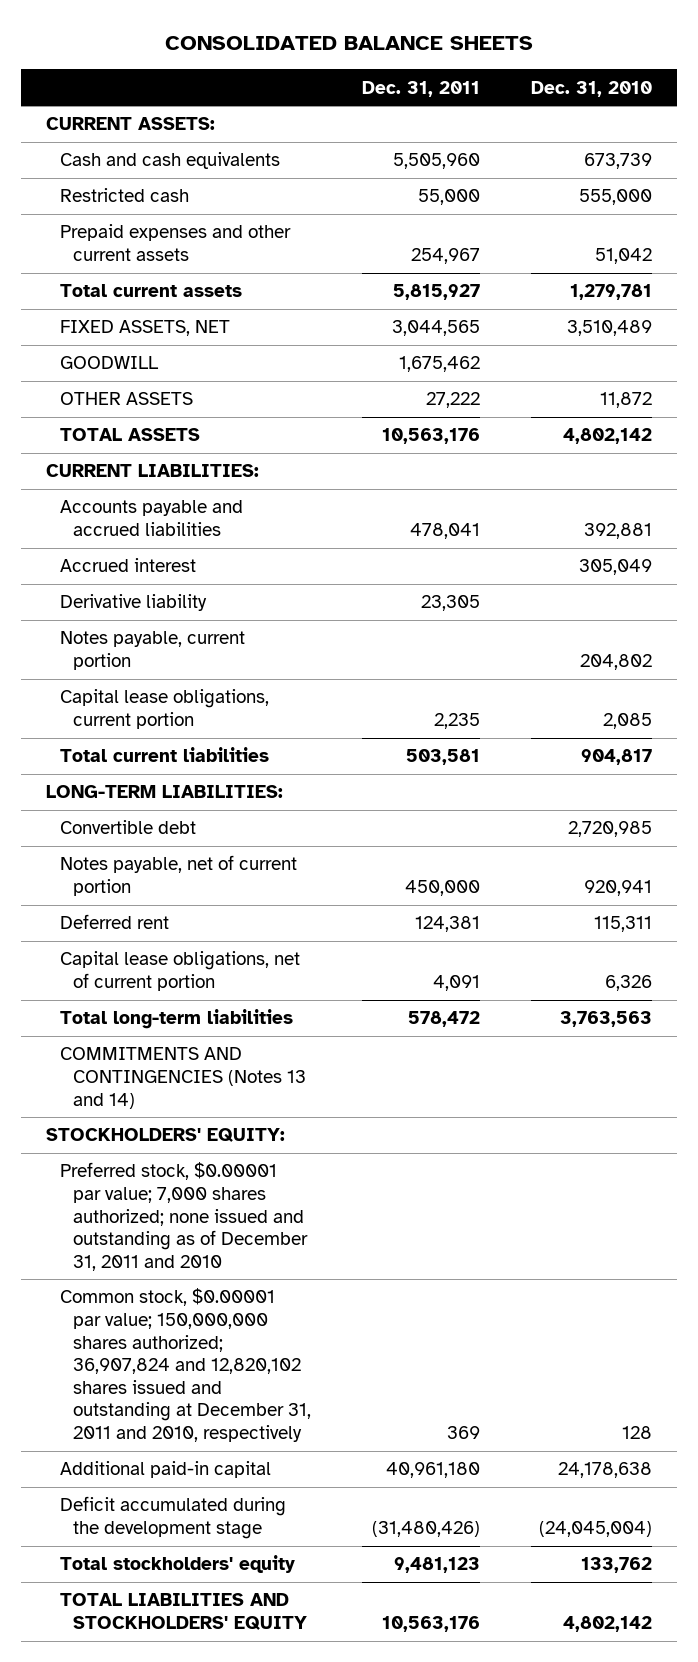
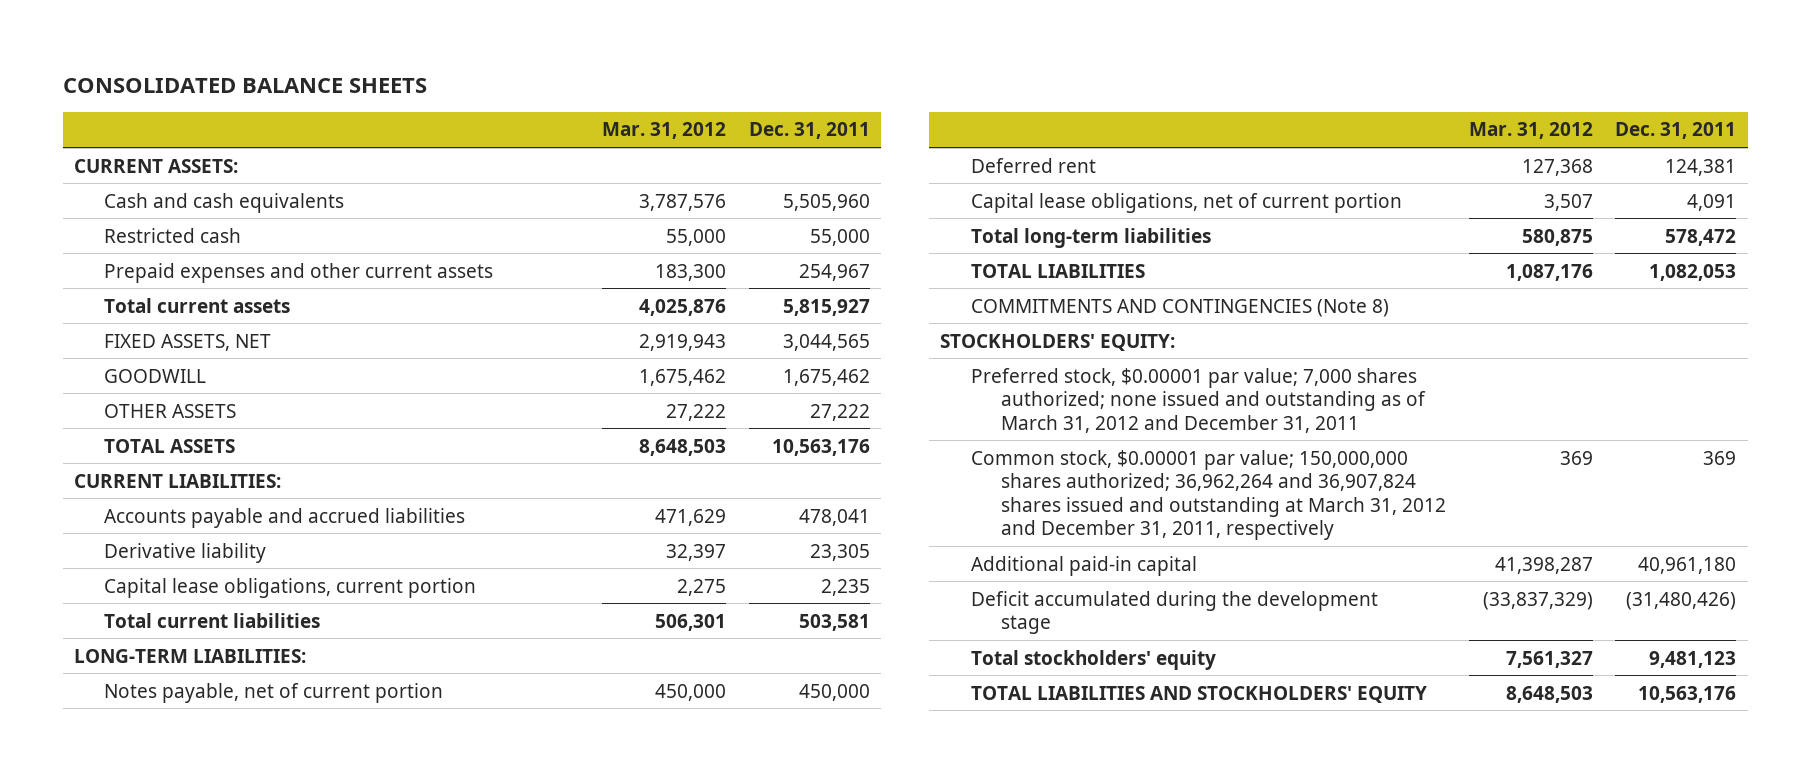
[530,80,652,97] Dec. 31, 2010 -> none
none -> [602,122,727,140] Mar. 31, 2012
[59,558,196,573] Accrued interest -> none
[59,631,245,671] Notes payable, current portion -> none
[59,820,196,835] Convertible debt -> none
none -> [970,263,1145,278] TOTAL LIABILITIES
[59,1047,306,1109] COMMITMENTS AND CONTINGENCIES (Notes 13 and 14) -> [970,298,1389,317] COMMITMENTS AND CONTINGENCIES (Note 8)
[59,1162,308,1271] Preferred stock, $0.00001 par value; 7,000 shares authorized; none issued and outstanding as of December 31, 2011 and 2010 -> [970,367,1427,433] Preferred stock, $0.00001 par value; 7,000 shares authorized; none issued and outstanding as of March 31, 2012 and December 31, 2011
[59,1288,311,1442] Common stock, $0.00001 par value; 150,000,000 shares authorized; 36,907,824 and 12,820,102 shares issued and outstanding at December 31, 2011 and 2010, respectively -> [970,449,1447,541] Common stock, $0.00001 par value; 150,000,000 shares authorized; 36,962,264 and 36,907,824 shares issued and outstanding at March 31, 2012 and December 31, 2011, respectively

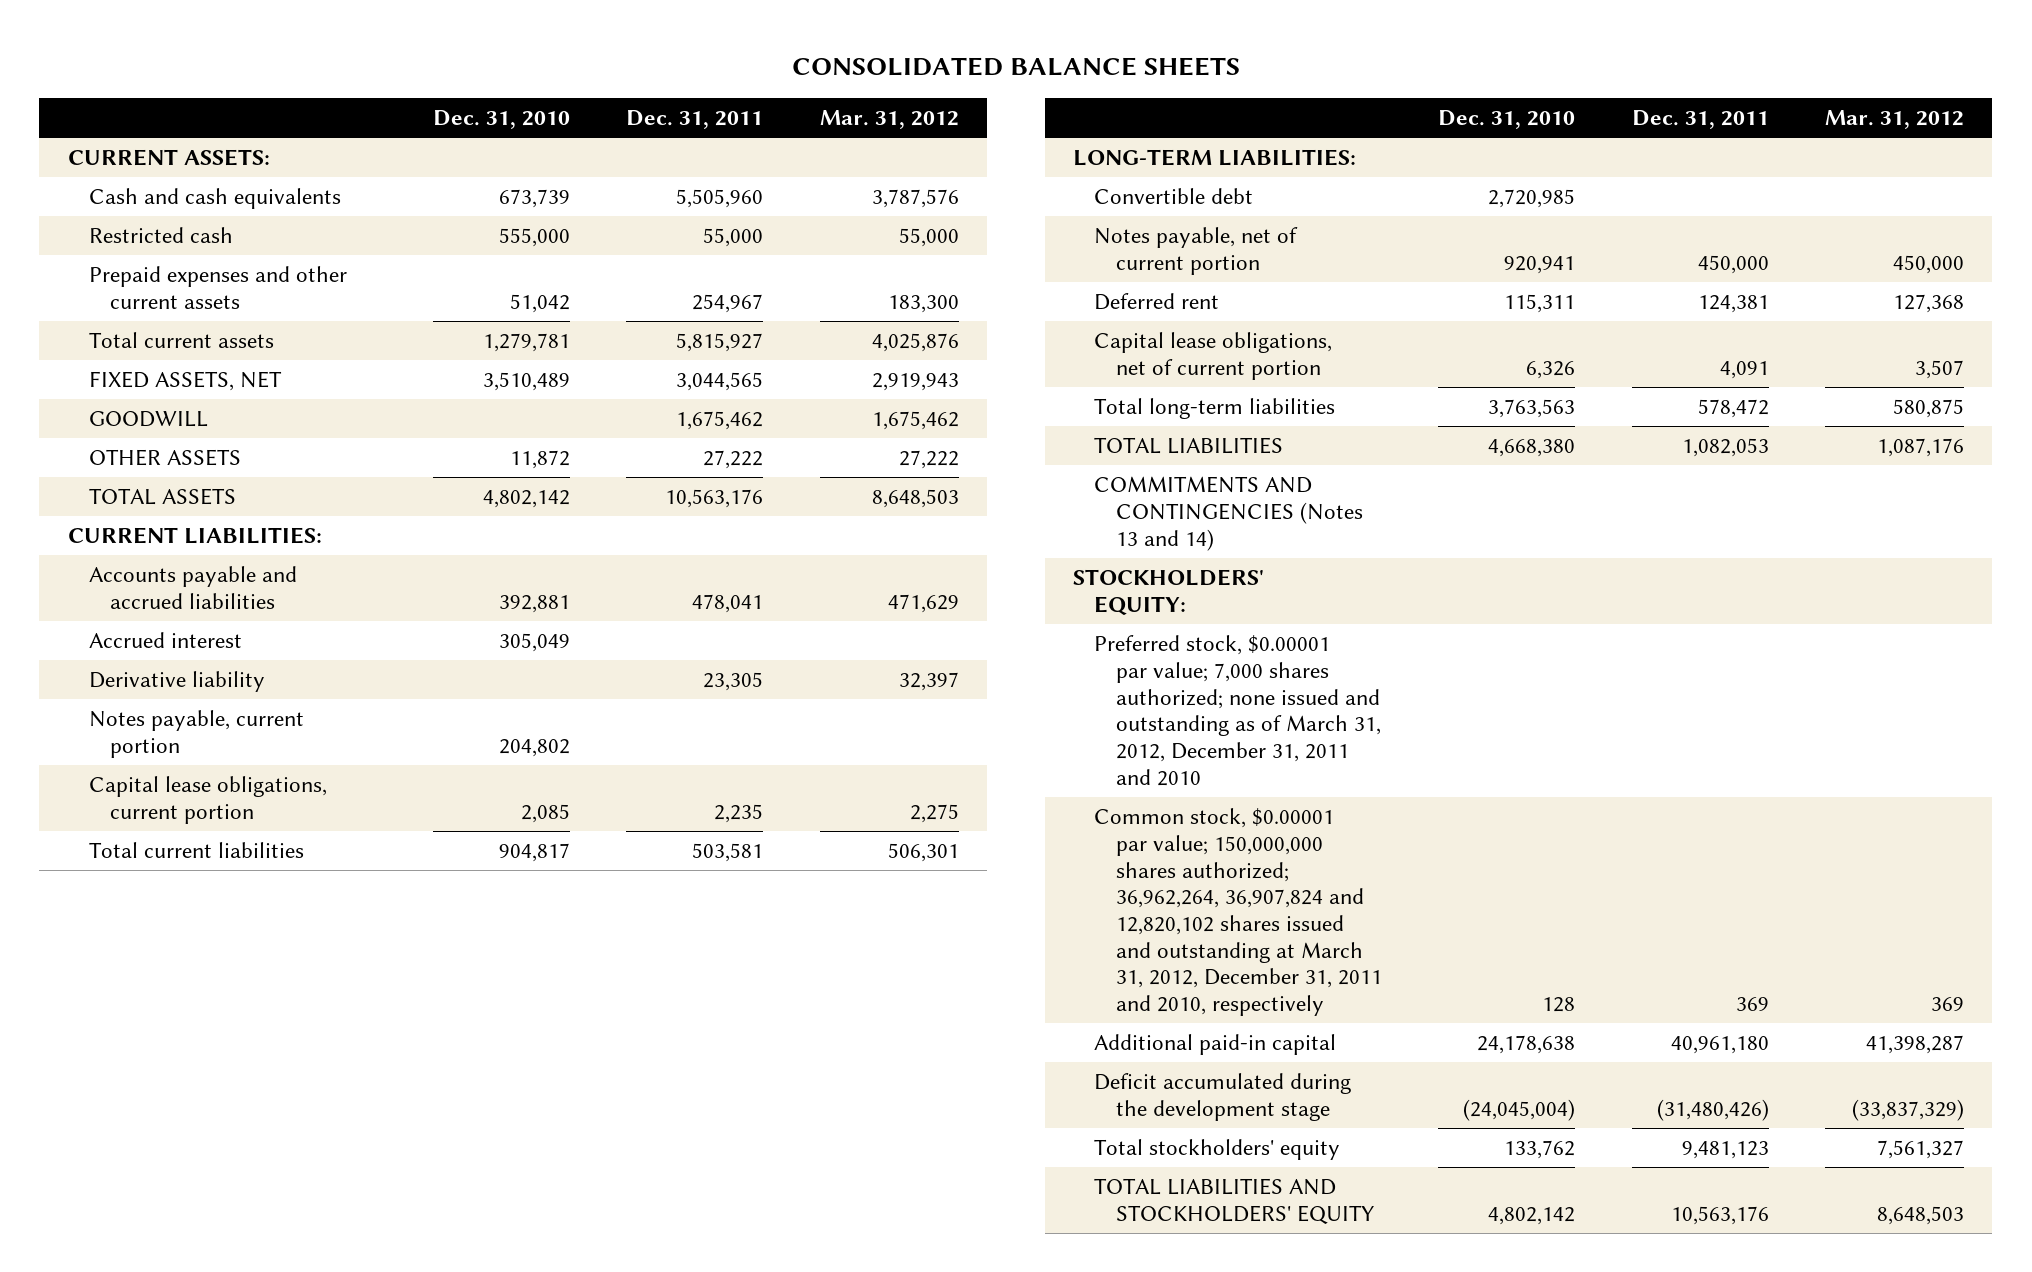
none -> [432,109,570,129] Dec. 31, 2010
none -> [89,632,243,649] Accrued interest
none -> [89,710,305,758] Notes payable, current portion
none -> [1094,188,1254,205] Convertible debt
[970,298,1389,317] COMMITMENTS AND CONTINGENCIES (Note 8) -> [1094,476,1363,551] COMMITMENTS AND CONTINGENCIES (Notes 13 and 14)
[970,367,1427,433] Preferred stock, $0.00001 par value; 7,000 shares authorized; none issued and outstanding as of March 31, 2012 and December 31, 2011 -> [1094,635,1381,786] Preferred stock, $0.00001 par value; 7,000 shares authorized; none issued and outstanding as of March 31, 2012, December 31, 2011 and 2010
[970,449,1447,541] Common stock, $0.00001 par value; 150,000,000 shares authorized; 36,962,264 and 36,907,824 shares issued and outstanding at March 31, 2012 and December 31, 2011, respectively -> [1094,808,1382,1017] Common stock, $0.00001 par value; 150,000,000 shares authorized; 36,962,264, 36,907,824 and 12,820,102 shares issued and outstanding at March 31, 2012, December 31, 2011 and 2010, respectively

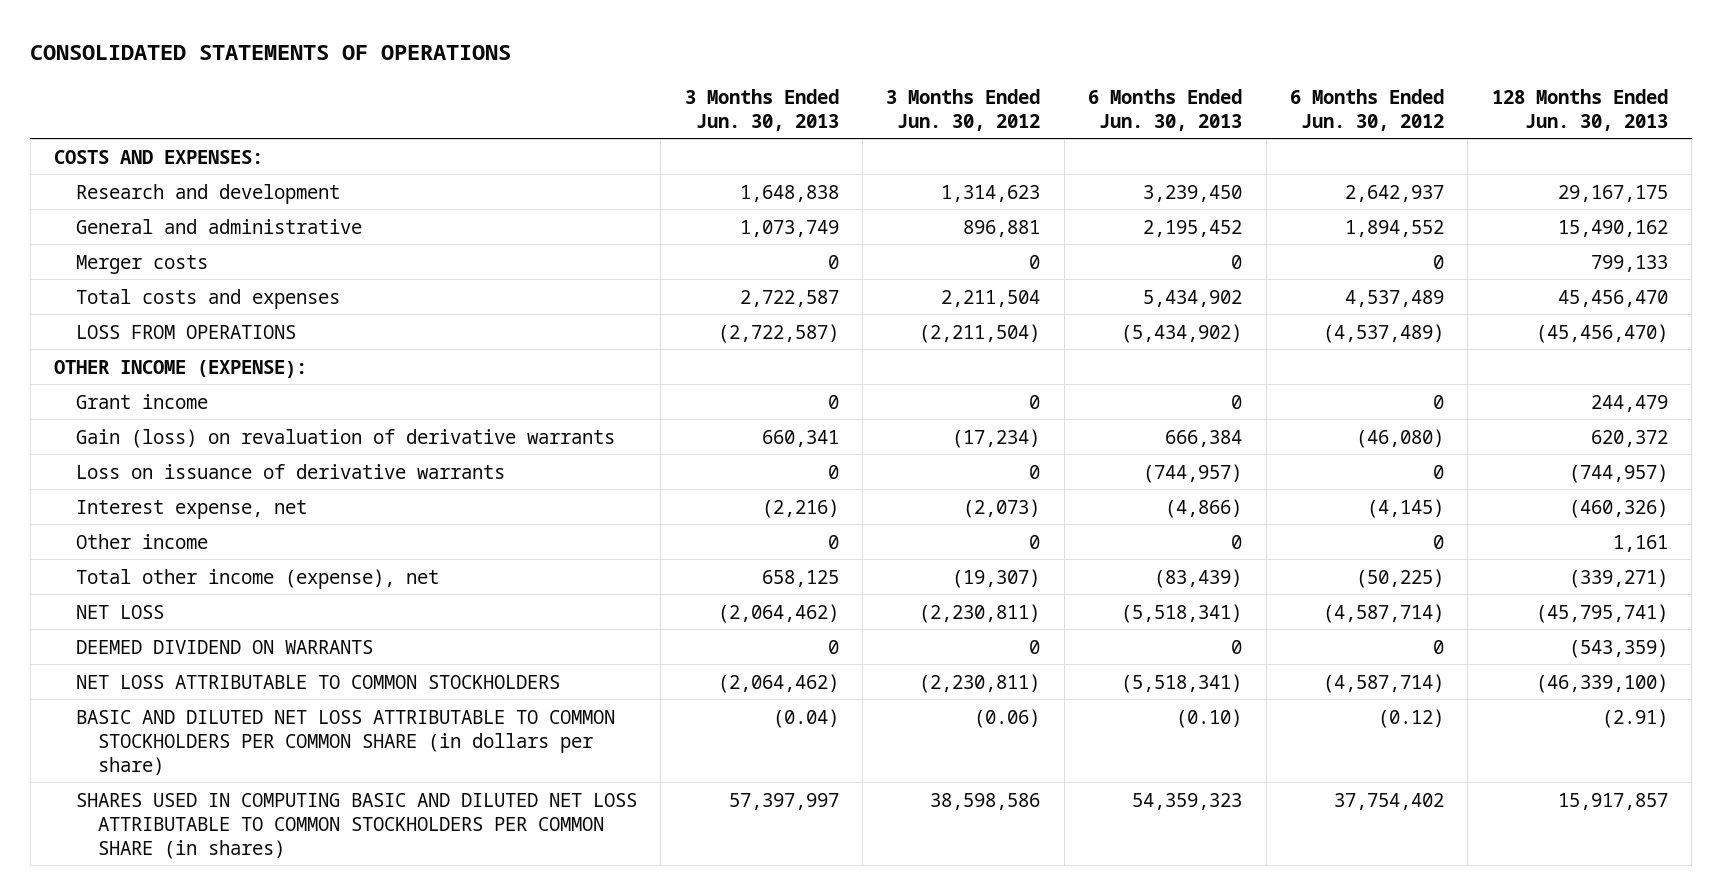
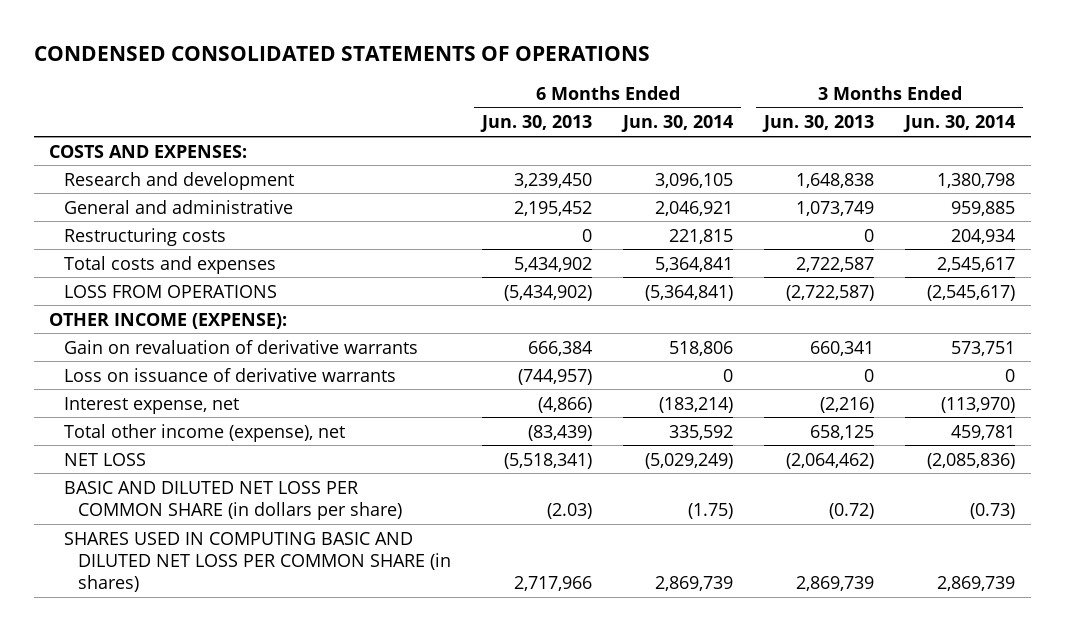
[30,44,512,60] CONSOLIDATED STATEMENTS OF OPERATIONS -> [33,46,650,62] CONDENSED CONSOLIDATED STATEMENTS OF OPERATIONS
[886,88,1041,131] 3 Months Ended Jun. 30, 2012 -> none
[1289,88,1444,131] 6 Months Ended Jun. 30, 2012 -> none
[1491,88,1668,131] 128 Months Ended Jun. 30, 2013 -> none
none -> [621,115,734,133] Jun. 30, 2014
none -> [903,115,1016,133] Jun. 30, 2014
[75,254,208,274] Merger costs -> none
none -> [63,227,226,246] Restructuring costs
[75,393,208,409] Grant income -> none
[75,428,615,448] Gain (loss) on revaluation of derivative warrants -> [63,339,418,354] Gain on revaluation of derivative warrants
[75,533,208,549] Other income -> none
[75,639,373,654] DEEMED DIVIDEND ON WARRANTS -> none
[75,674,560,689] NET LOSS ATTRIBUTABLE TO COMMON STOCKHOLDERS -> none
[75,709,615,775] BASIC AND DILUTED NET LOSS ATTRIBUTABLE TO COMMON STOCKHOLDERS PER COMMON SHARE (in dollars per share) -> [63,480,403,520] BASIC AND DILUTED NET LOSS PER COMMON SHARE (in dollars per share)
[772,708,839,728] (0.04) -> [829,502,875,519] (0.72)
[1176,708,1243,728] (0.10) -> [547,502,593,519] (2.03)
[75,792,637,859] SHARES USED IN COMPUTING BASIC AND DILUTED NET LOSS ATTRIBUTABLE TO COMMON STOCKHOLDERS PER COMMON SHARE (in shares) -> [63,531,452,592] SHARES USED IN COMPUTING BASIC AND DILUTED NET LOSS PER COMMON SHARE (in shares)
[728,792,839,810] 57,397,997 -> [796,575,875,591] 2,869,739
[1132,792,1243,810] 54,359,323 -> [514,575,593,591] 2,717,966

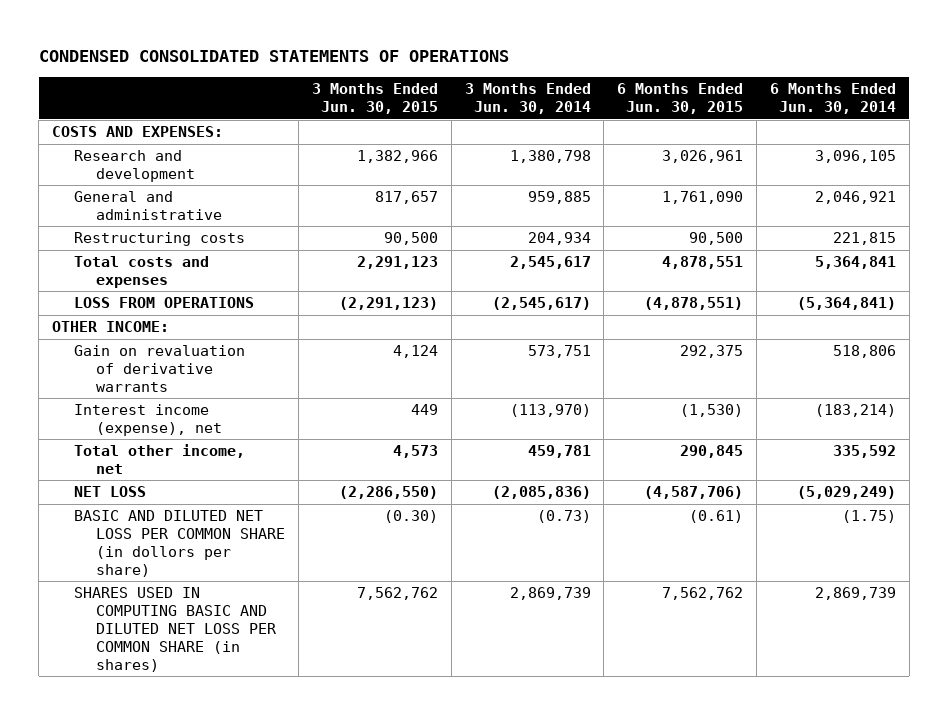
[480,115,593,133] Jun. 30, 2013 -> none
[762,115,875,133] Jun. 30, 2013 -> none
none -> [312,83,439,115] 3 Months Ended Jun. 30, 2015
none -> [617,83,744,115] 6 Months Ended Jun. 30, 2015
[49,312,288,329] OTHER INCOME (EXPENSE): -> [52,321,170,333] OTHER INCOME:
[63,367,396,382] Loss on issuance of derivative warrants -> none
[63,396,239,414] Interest expense, net -> [74,404,223,437] Interest income (expense), net
[63,423,345,442] Total other income (expense), net -> [74,444,246,475] Total other income, net
[63,480,403,520] BASIC AND DILUTED NET LOSS PER COMMON SHARE (in dollars per share) -> [74,510,286,577] BASIC AND DILUTED NET LOSS PER COMMON SHARE (in dollors per share)

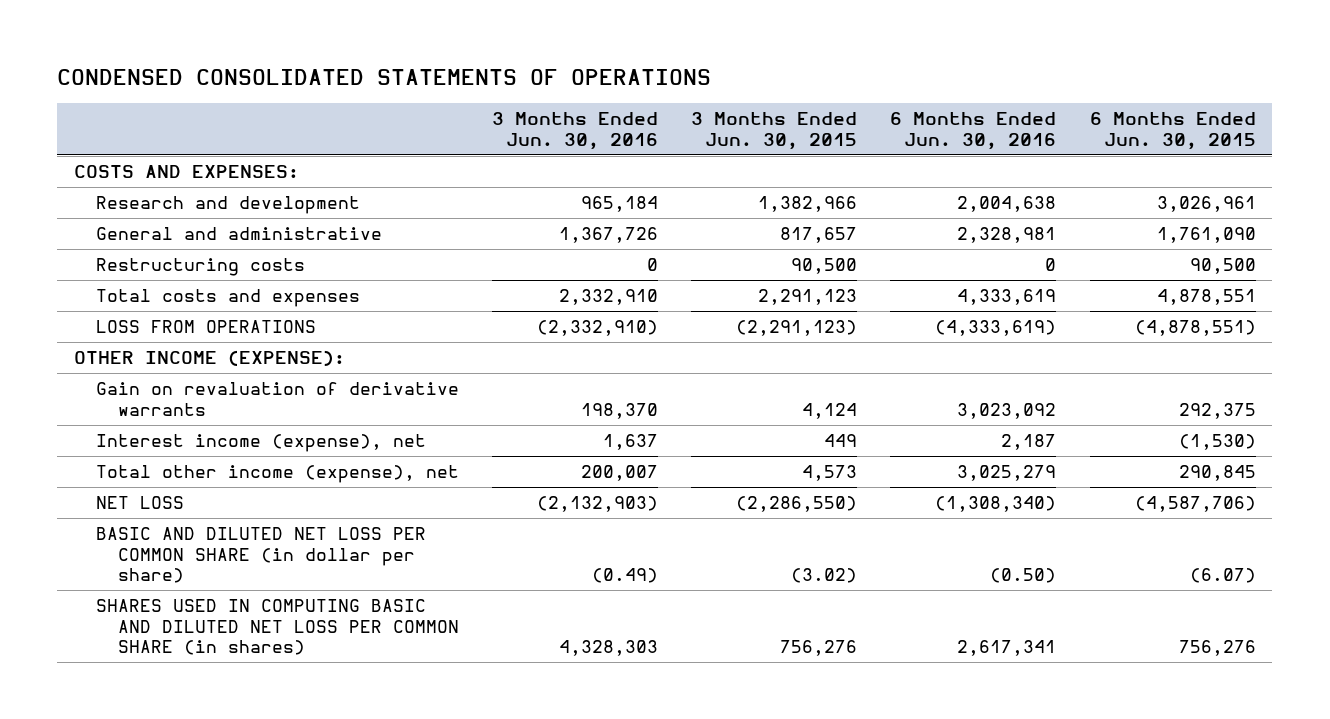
[464,83,591,115] 3 Months Ended Jun. 30, 2014 -> none
[769,83,896,115] 6 Months Ended Jun. 30, 2014 -> none
none -> [492,112,659,150] 3 Months Ended Jun. 30, 2016
none -> [890,112,1057,150] 6 Months Ended Jun. 30, 2016
[52,321,170,333] OTHER INCOME: -> [73,350,345,367] OTHER INCOME (EXPENSE):
[74,444,246,475] Total other income, net -> [96,465,460,484] Total other income (expense), net
[74,510,286,577] BASIC AND DILUTED NET LOSS PER COMMON SHARE (in dollors per share) -> [96,527,427,584] BASIC AND DILUTED NET LOSS PER COMMON SHARE (in dollar per share)
[384,510,439,524] (0.30) -> [791,568,858,584] (3.02)
[689,510,744,524] (0.61) -> [1189,568,1256,584] (6.07)
[357,587,439,601] 7,562,762 -> [780,640,858,657] 756,276
[662,587,744,601] 7,562,762 -> [1178,640,1256,657] 756,276

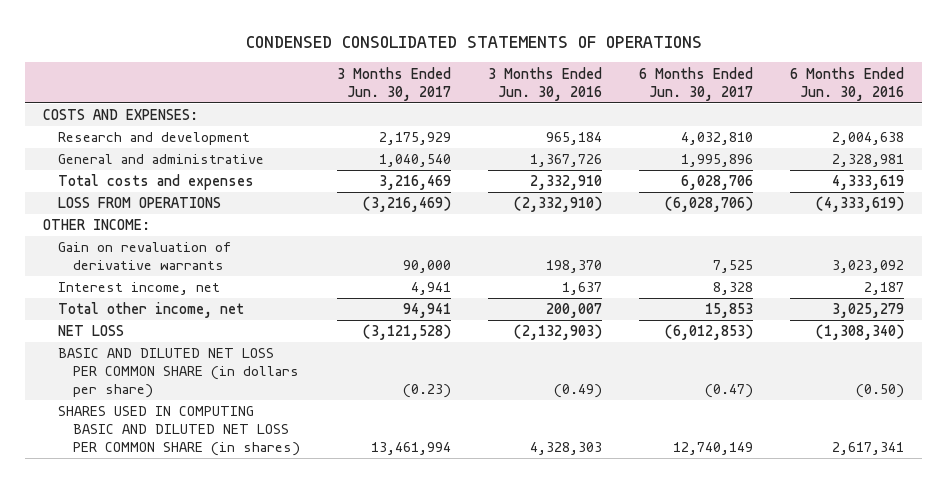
[691,112,858,150] 3 Months Ended Jun. 30, 2015 -> none
[1089,112,1256,150] 6 Months Ended Jun. 30, 2015 -> none
none -> [337,66,452,101] 3 Months Ended Jun. 30, 2017
none -> [639,66,754,101] 6 Months Ended Jun. 30, 2017
[96,258,306,277] Restructuring costs -> none
[73,350,345,367] OTHER INCOME (EXPENSE): -> [43,219,151,231] OTHER INCOME:
[96,434,427,453] Interest income (expense), net -> [58,282,221,296] Interest income, net
[96,465,460,484] Total other income (expense), net -> [58,302,245,319] Total other income, net
[96,527,427,584] BASIC AND DILUTED NET LOSS PER COMMON SHARE (in dollar per share) -> [58,348,300,399] BASIC AND DILUTED NET LOSS PER COMMON SHARE (in dollars per share)

